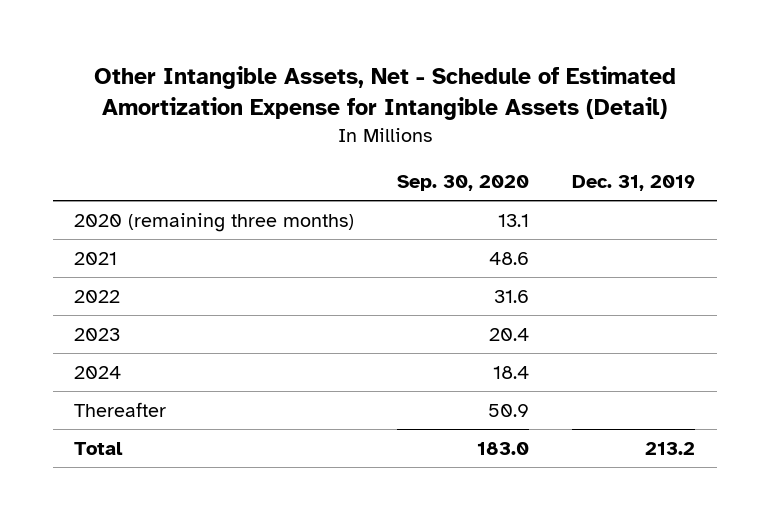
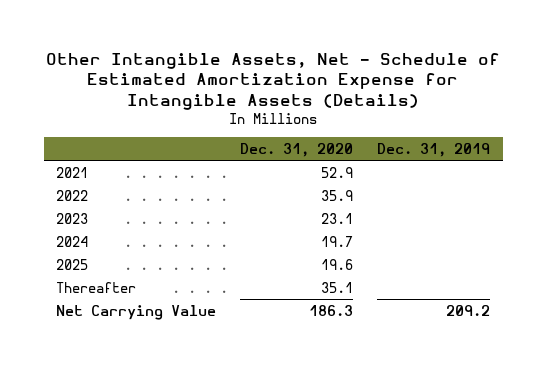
[93,65,676,120] Other Intangible Assets, Net - Schedule of Estimated Amortization Expense for Intangible Assets (Detail) -> [46,52,501,111] Other Intangible Assets, Net - Schedule of Estimated Amortization Expense for Intangible Assets (Details)
[397,174,530,191] Sep. 30, 2020 -> none
none -> [240,142,354,157] Dec. 31, 2020
[74,212,355,232] 2020 (remaining three months) -> none
none -> [56,258,89,270] 2025
[74,441,124,455] Total -> none
none -> [56,304,217,320] Net Carrying Value

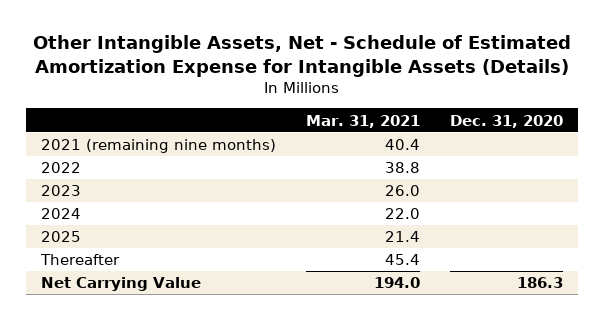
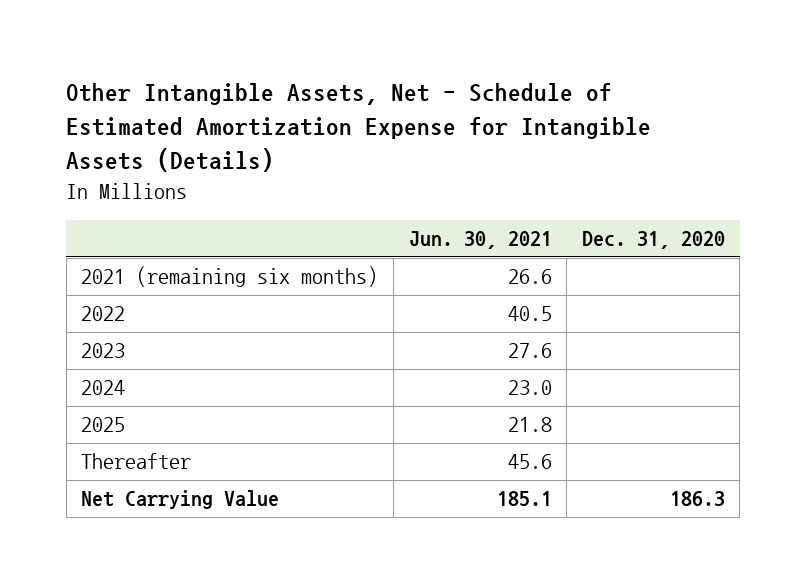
[305,114,420,128] Mar. 31, 2021 -> none
none -> [408,231,552,250] Jun. 30, 2021
[40,139,276,154] 2021 (remaining nine months) -> [81,266,379,288] 2021 (remaining six months)

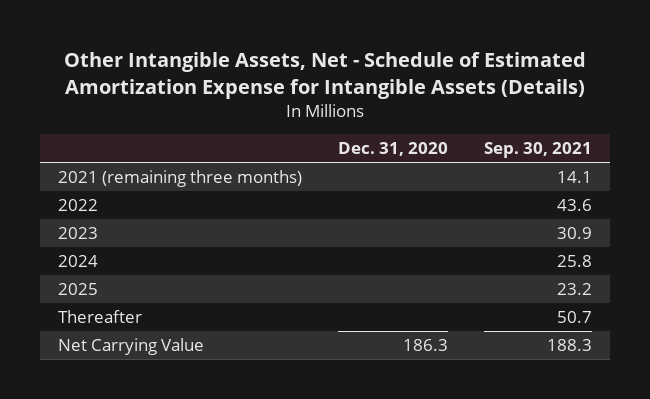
[408,231,552,250] Jun. 30, 2021 -> none
none -> [483,142,592,159] Sep. 30, 2021
[81,266,379,288] 2021 (remaining six months) -> [58,170,303,188] 2021 (remaining three months)

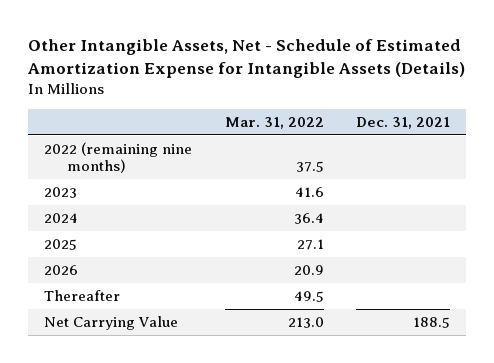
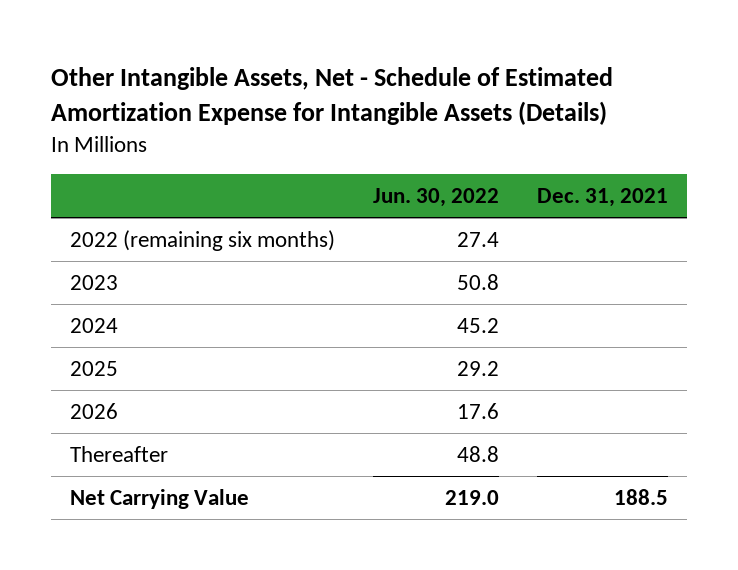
[224,116,324,129] Mar. 31, 2022 -> none
none -> [372,188,499,208] Jun. 30, 2022
[44,142,193,174] 2022 (remaining nine months) -> [70,229,336,251] 2022 (remaining six months)

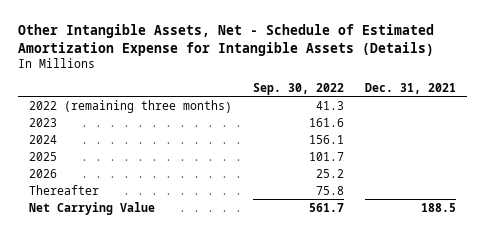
[372,188,499,208] Jun. 30, 2022 -> none
none -> [252,82,344,95] Sep. 30, 2022
[70,229,336,251] 2022 (remaining six months) -> [28,99,232,113] 2022 (remaining three months)

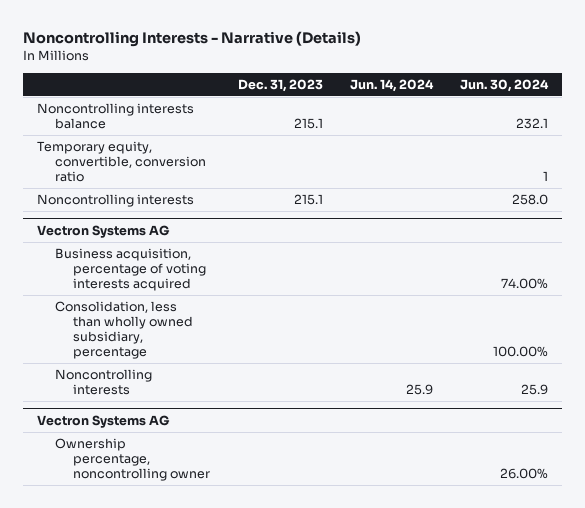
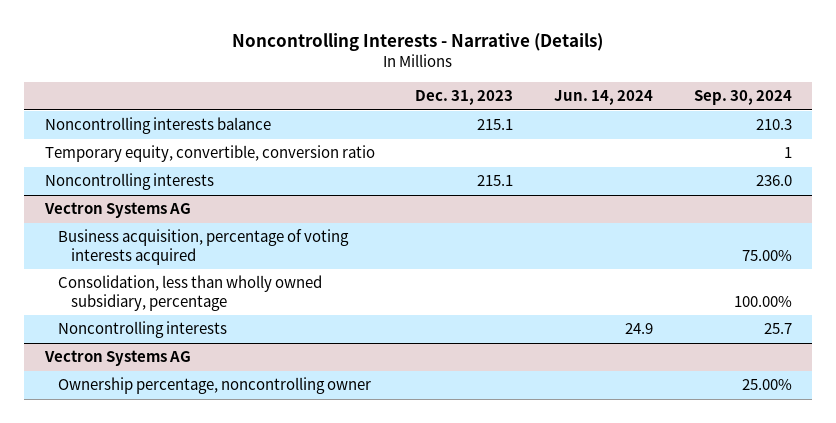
[460,78,550,92] Jun. 30, 2024 -> none
none -> [693,90,792,106] Sep. 30, 2024
[406,384,434,396] 25.9 -> [624,323,653,335] 24.9

